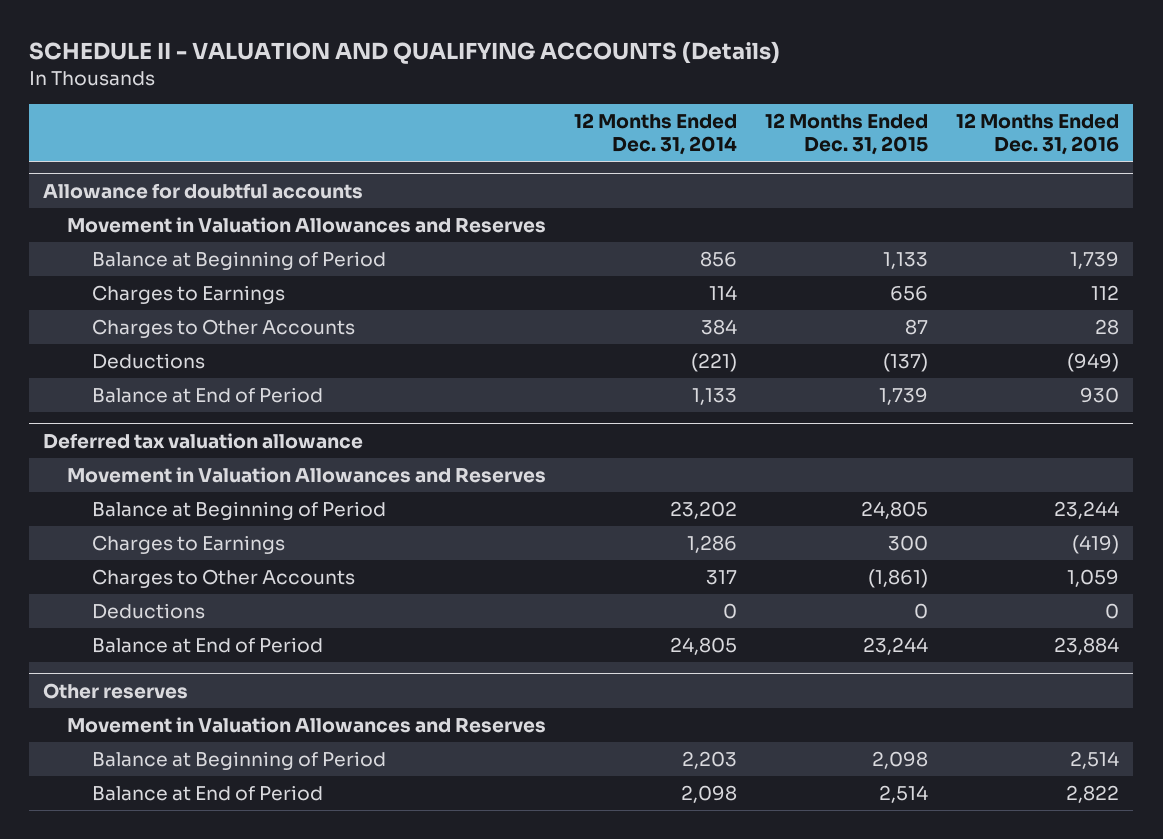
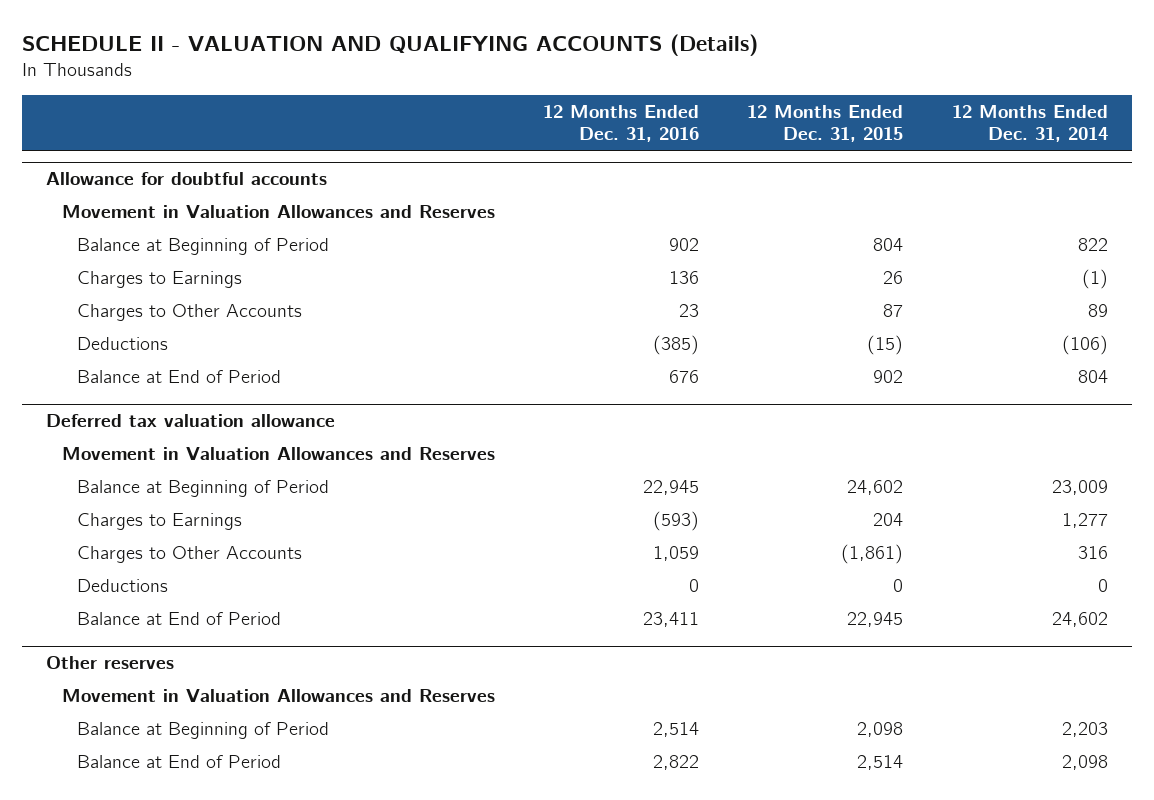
[700,251,738,268] 856 -> [1077,237,1108,251] 822
[883,252,929,270] 1,133 -> [873,237,904,251] 804
[1070,251,1120,270] 1,739 -> [669,237,700,251] 902
[709,285,738,301] 114 -> [1081,268,1108,289] (1)
[890,286,929,302] 656 -> [883,270,904,284] 26
[1091,285,1120,301] 112 -> [669,270,700,284] 136
[701,319,738,336] 384 -> [1087,303,1108,317] 89
[1095,319,1120,336] 28 -> [679,303,700,317] 23
[691,353,738,373] (221) -> [1061,334,1108,355] (106)
[883,353,929,373] (137) -> [867,334,904,355] (15)
[1067,353,1120,373] (949) -> [653,334,700,355] (385)
[692,388,738,406] 1,133 -> [1077,369,1108,383] 804
[879,387,929,406] 1,739 -> [873,369,904,383] 902
[1080,387,1120,404] 930 -> [669,369,700,383] 676
[670,501,738,520] 23,202 -> [1051,479,1108,495] 23,009
[861,501,929,520] 24,805 -> [847,479,904,495] 24,602
[1054,501,1120,520] 23,244 -> [643,479,700,495] 22,945
[687,535,738,554] 1,286 -> [1061,512,1108,528] 1,277
[888,535,929,552] 300 -> [873,512,904,526] 204
[1072,535,1120,555] (419) -> [653,510,700,531] (593)
[706,570,738,586] 317 -> [1077,545,1108,559] 316
[670,637,738,656] 24,805 -> [1051,611,1108,627] 24,602
[863,637,929,656] 23,244 -> [847,611,904,627] 22,945
[1054,637,1120,656] 23,884 -> [643,611,700,627] 23,411

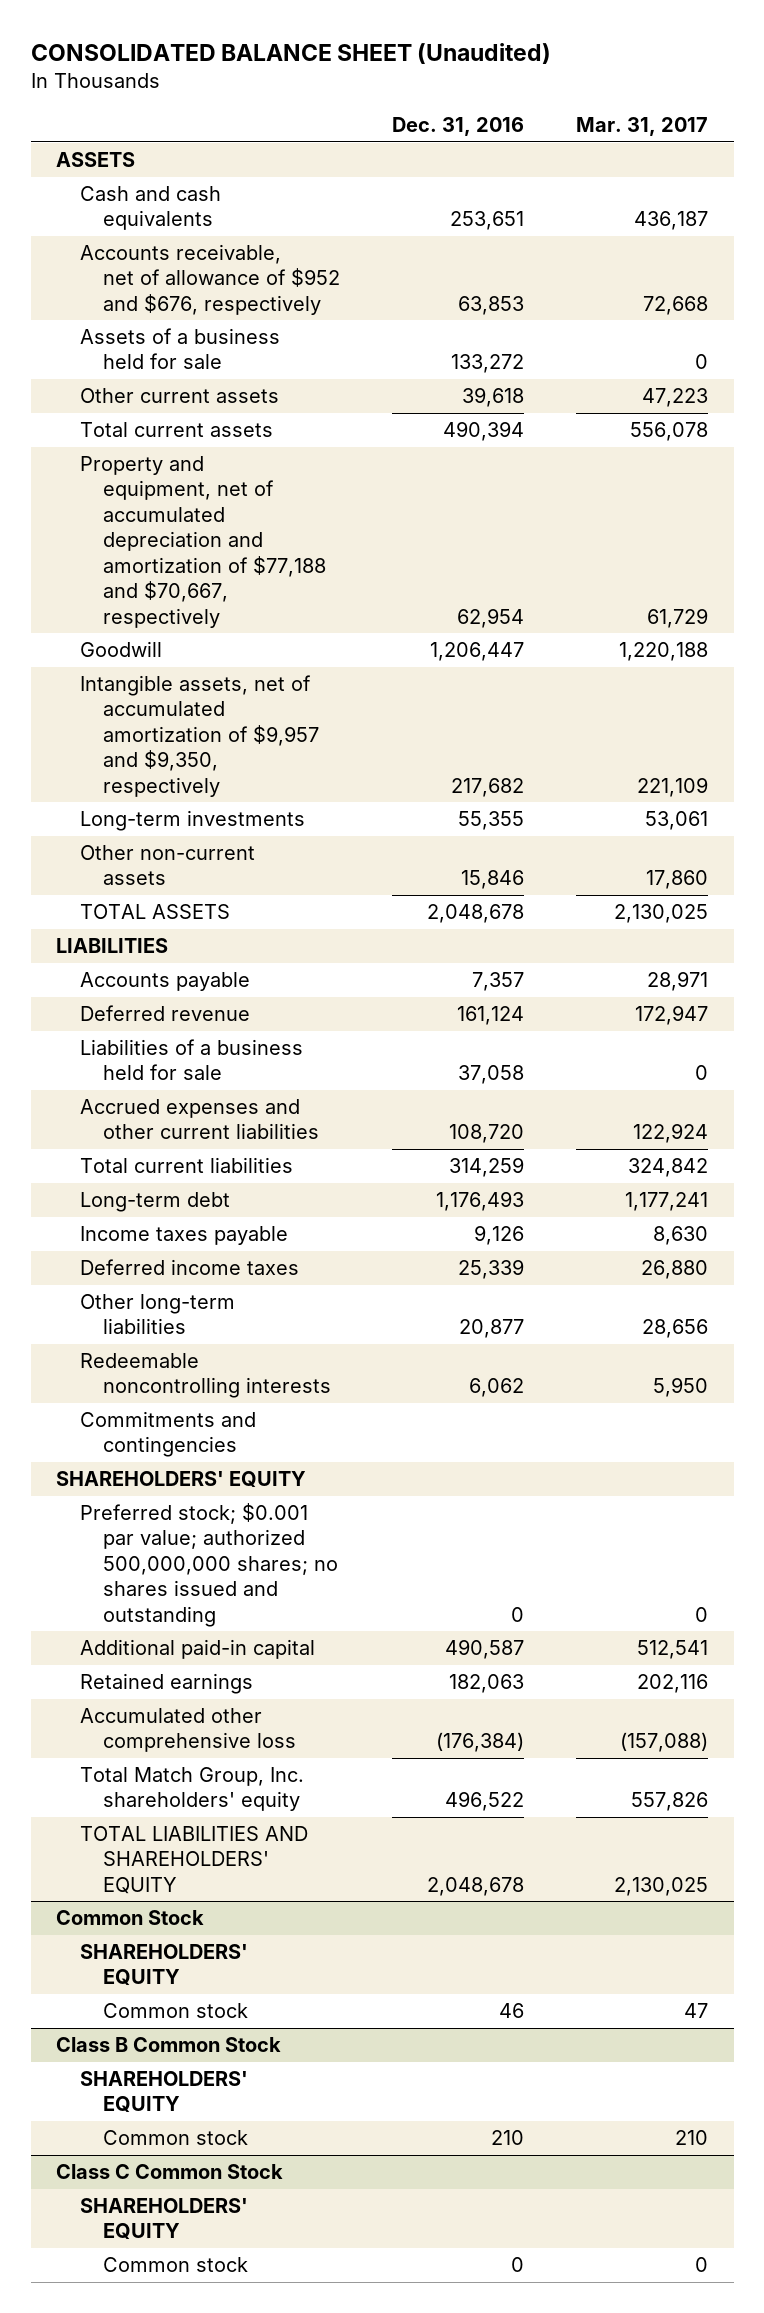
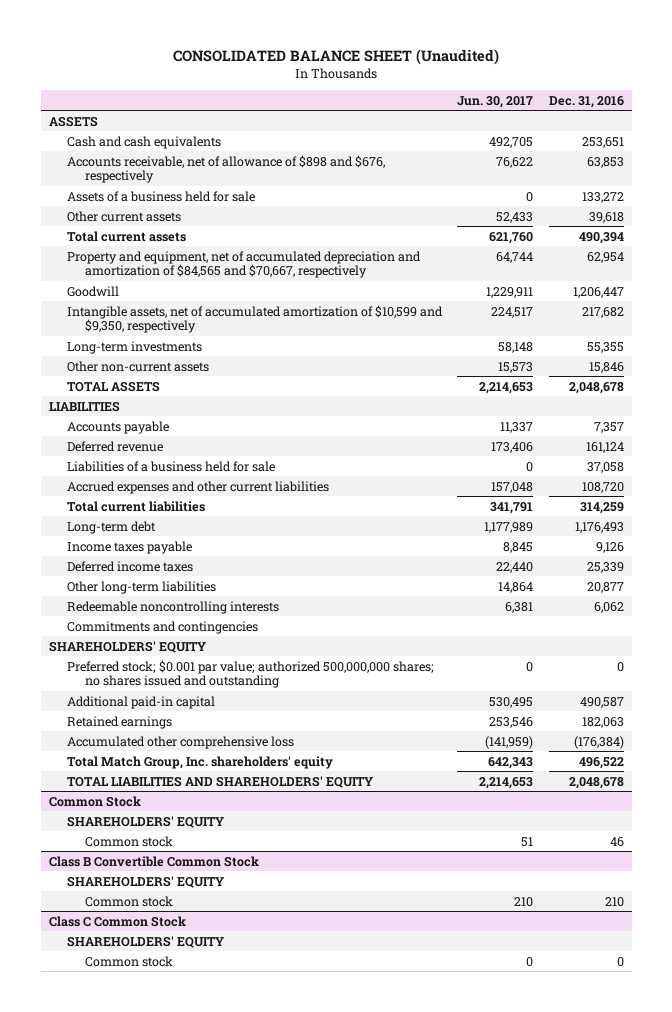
[575,117,708,137] Mar. 31, 2017 -> none
none -> [457,95,534,108] Jun. 30, 2017
[79,244,341,315] Accounts receivable, net of allowance of $952 and $676, respectively -> [66,154,385,184] Accounts receivable, net of allowance of $898 and $676, respectively
[79,456,327,628] Property and equipment, net of accumulated depreciation and amortization of $77,188 and $70,667, respectively -> [66,250,421,279] Property and equipment, net of accumulated depreciation and amortization of $84,565 and $70,667, respectively
[79,675,320,797] Intangible assets, net of accumulated amortization of $9,957 and $9,350, respectively -> [66,304,443,334] Intangible assets, net of accumulated amortization of $10,599 and $9,350, respectively
[56,2037,282,2053] Class B Common Stock -> [48,855,259,867] Class B Convertible Common Stock

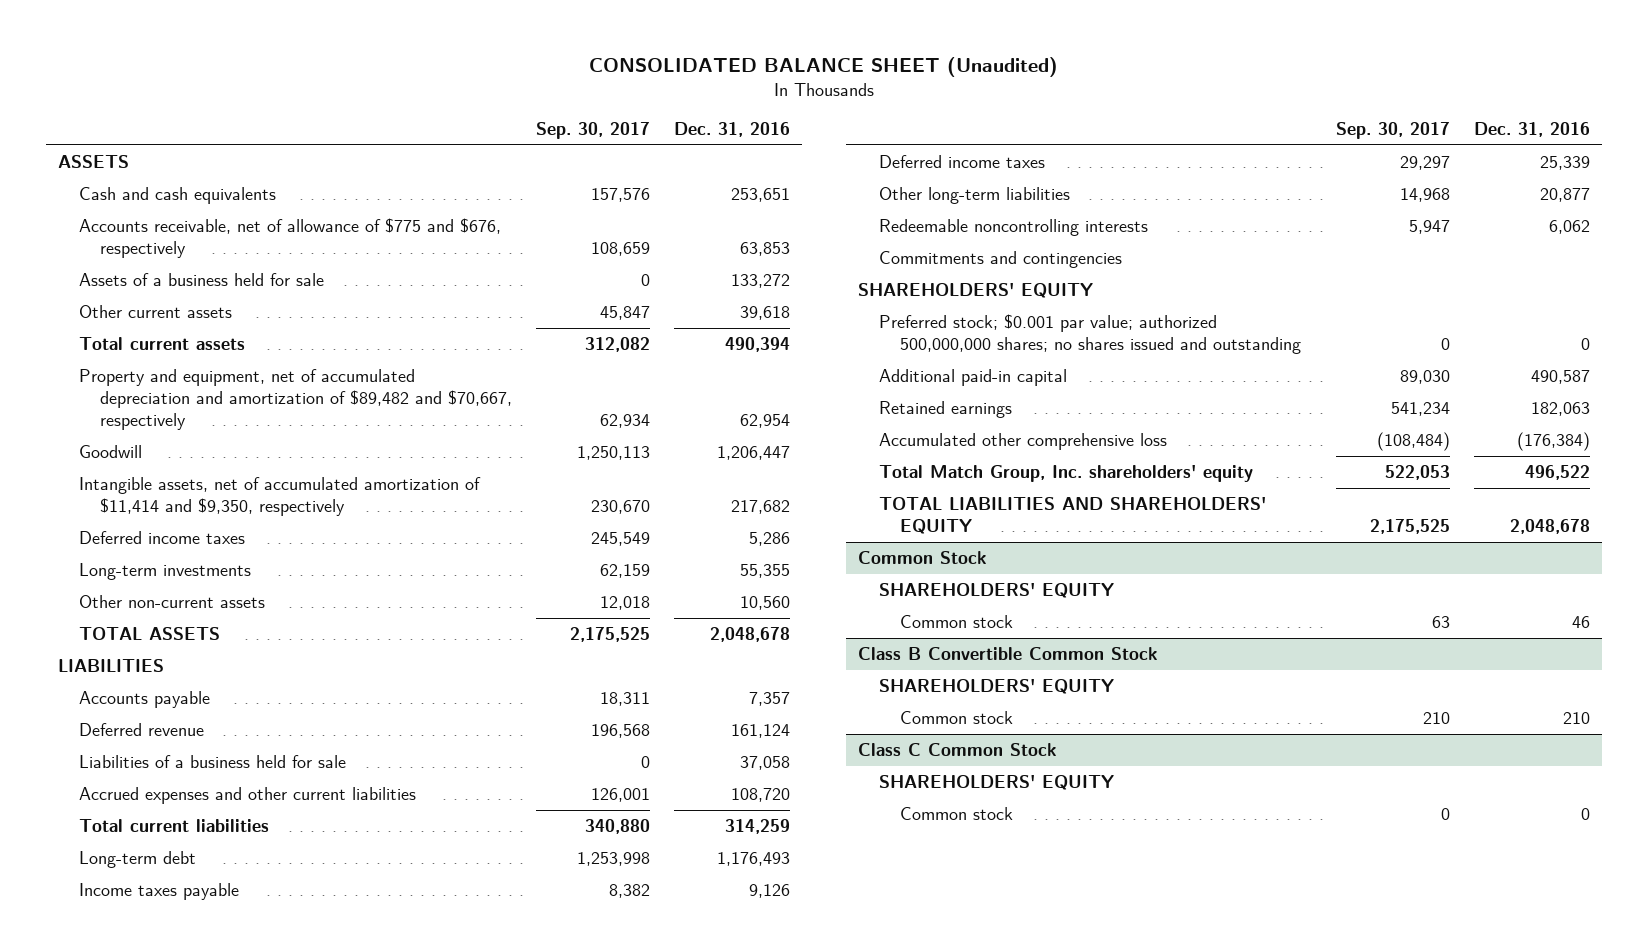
[457,95,534,108] Jun. 30, 2017 -> none
none -> [536,121,651,139] Sep. 30, 2017
[66,154,385,184] Accounts receivable, net of allowance of $898 and $676, respectively -> [78,217,501,259] Accounts receivable, net of allowance of $775 and $676, respectively
[66,250,421,279] Property and equipment, net of accumulated depreciation and amortization of $84,565 and $70,667, respectively -> [78,368,513,431] Property and equipment, net of accumulated depreciation and amortization of $89,482 and $70,667, respectively
[66,304,443,334] Intangible assets, net of accumulated amortization of $10,599 and $9,350, respectively -> [78,476,481,517] Intangible assets, net of accumulated amortization of $11,414 and $9,350, respectively
none -> [78,530,245,544] Deferred income taxes
[588,361,624,373] 15,846 -> [740,595,791,610] 10,560

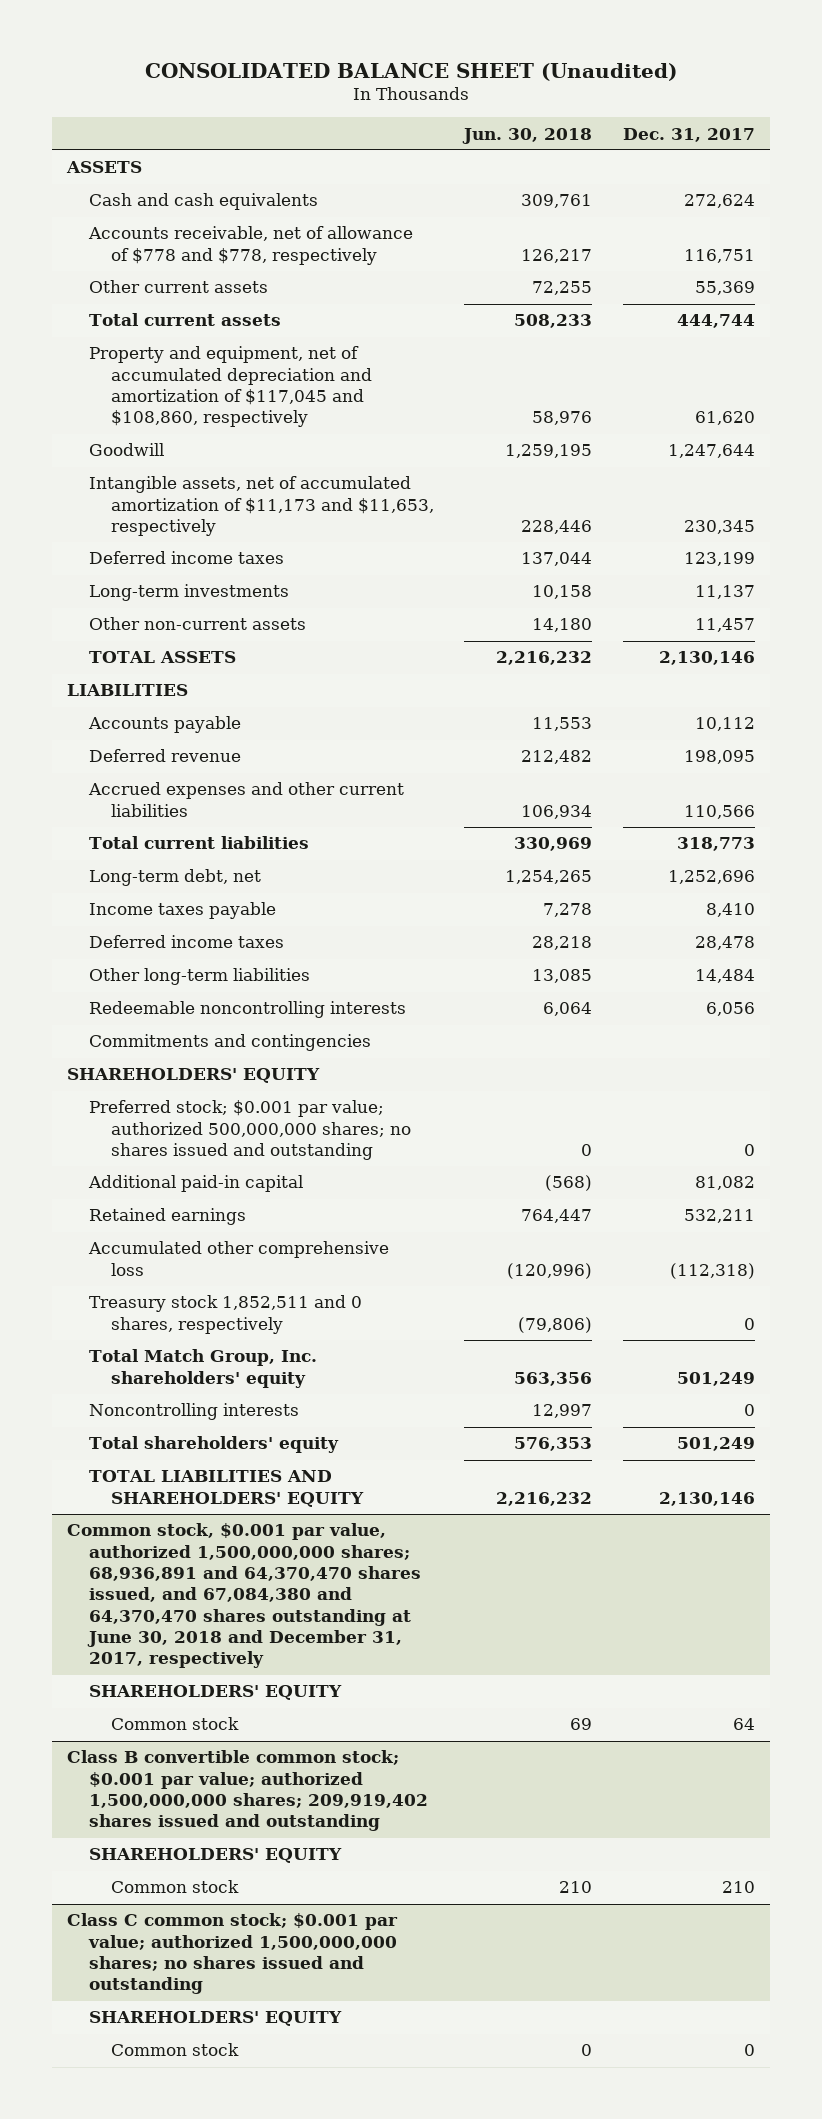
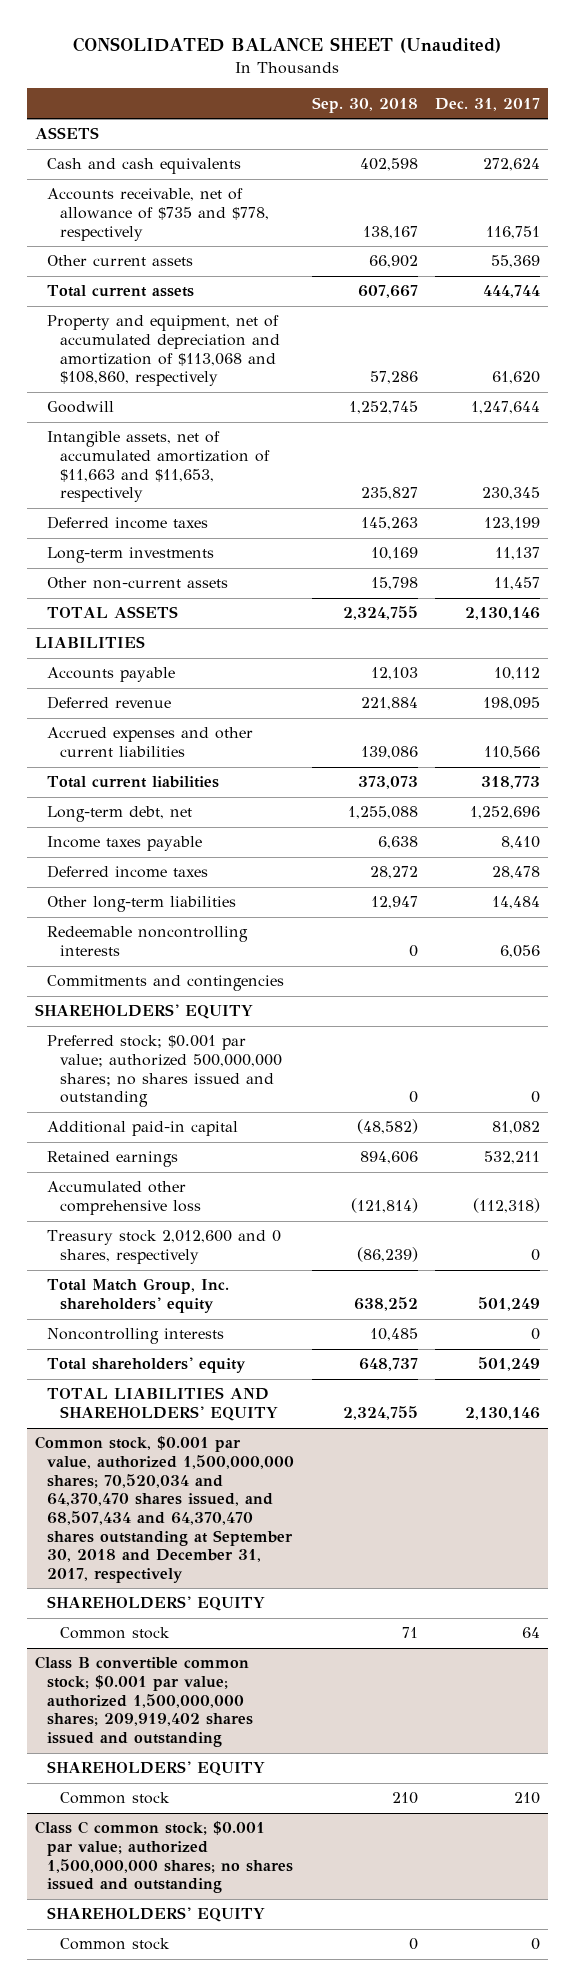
[462,127,593,144] Jun. 30, 2018 -> none
none -> [311,96,418,113] Sep. 30, 2018
[87,226,413,265] Accounts receivable, net of allowance of $778 and $778, respectively -> [47,188,269,241] Accounts receivable, net of allowance of $735 and $778, respectively
[88,346,372,428] Property and equipment, net of accumulated depreciation and amortization of $117,045 and $108,860, respectively -> [47,315,280,387] Property and equipment, net of accumulated depreciation and amortization of $113,068 and $108,860, respectively
[88,476,434,537] Intangible assets, net of accumulated amortization of $11,173 and $11,653, respectively -> [47,431,270,503] Intangible assets, net of accumulated amortization of $11,663 and $11,653, respectively
[88,1295,362,1334] Treasury stock 1,852,511 and 0 shares, respectively -> [47,1230,282,1265] Treasury stock 2,012,600 and 0 shares, respectively
[66,1523,421,1669] Common stock, $0.001 par value, authorized 1,500,000,000 shares; 68,936,891 and 64,370,470 shares issued, and 67,084,380 and 64,370,470 shares outstanding at June 30, 2018 and December 31, 2017, respectively -> [35,1436,295,1583] Common stock, $0.001 par value, authorized 1,500,000,000 shares; 70,520,034 and 64,370,470 shares issued, and 68,507,434 and 64,370,470 shares outstanding at September 30, 2018 and December 31, 2017, respectively

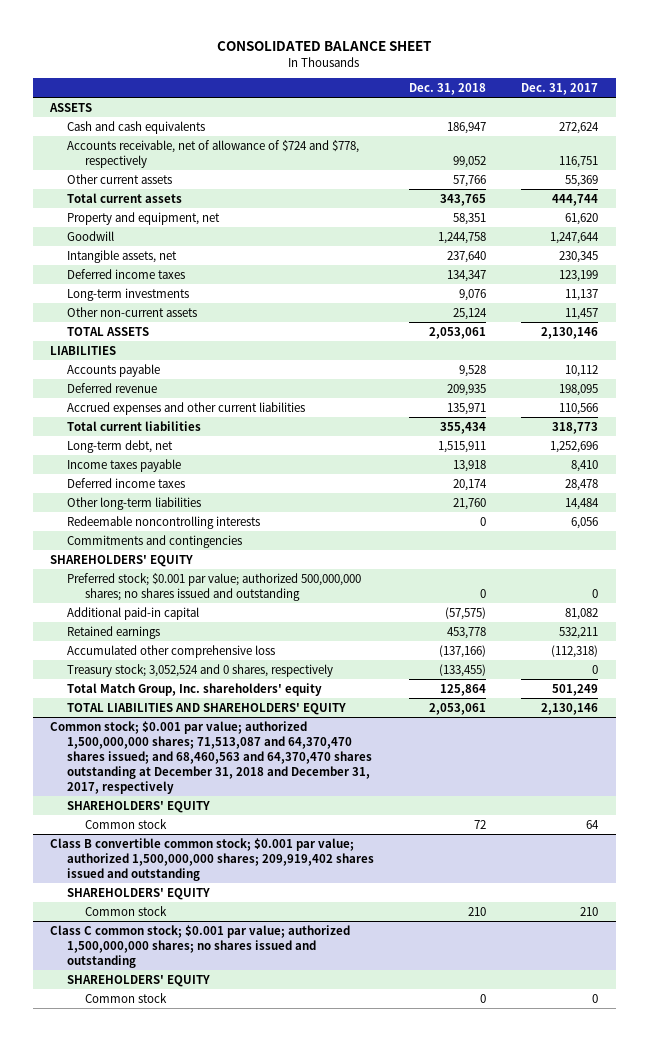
[73,37,502,54] CONSOLIDATED BALANCE SHEET (Unaudited) -> [217,40,433,51] CONSOLIDATED BALANCE SHEET
[311,96,418,113] Sep. 30, 2018 -> none
none -> [409,83,487,96] Dec. 31, 2018
[47,188,269,241] Accounts receivable, net of allowance of $735 and $778, respectively -> [67,139,360,168] Accounts receivable, net of allowance of $724 and $778, respectively
[47,315,280,387] Property and equipment, net of accumulated depreciation and amortization of $113,068 and $108,860, respectively -> [67,211,221,225] Property and equipment, net
[47,431,270,503] Intangible assets, net of accumulated amortization of $11,663 and $11,653, respectively -> [67,249,178,263] Intangible assets, net
[47,1230,282,1265] Treasury stock 2,012,600 and 0 shares, respectively -> [67,663,334,677] Treasury stock; 3,052,524 and 0 shares, respectively
[47,1328,225,1345] Noncontrolling interests -> none
[47,1357,247,1374] Total shareholders' equity -> none
[35,1436,295,1583] Common stock, $0.001 par value, authorized 1,500,000,000 shares; 70,520,034 and 64,370,470 shares issued, and 68,507,434 and 64,370,470 shares outstanding at September 30, 2018 and December 31, 2017, respectively -> [50,720,373,795] Common stock; $0.001 par value; authorized 1,500,000,000 shares; 71,513,087 and 64,370,470 shares issued; and 68,460,563 and 64,370,470 shares outstanding at December 31, 2018 and December 31, 2017, respectively

